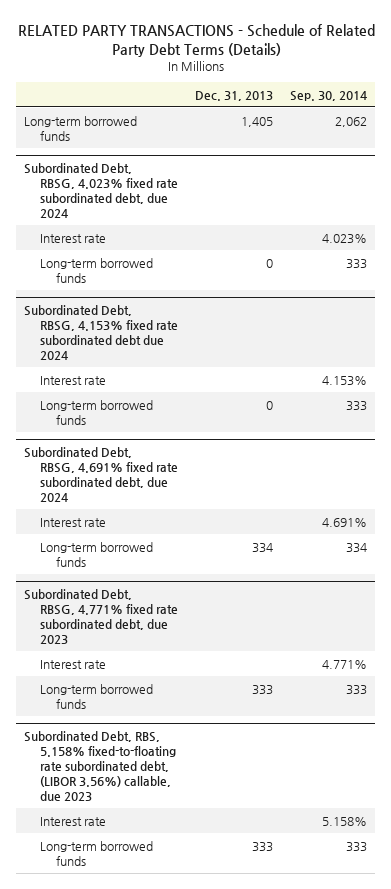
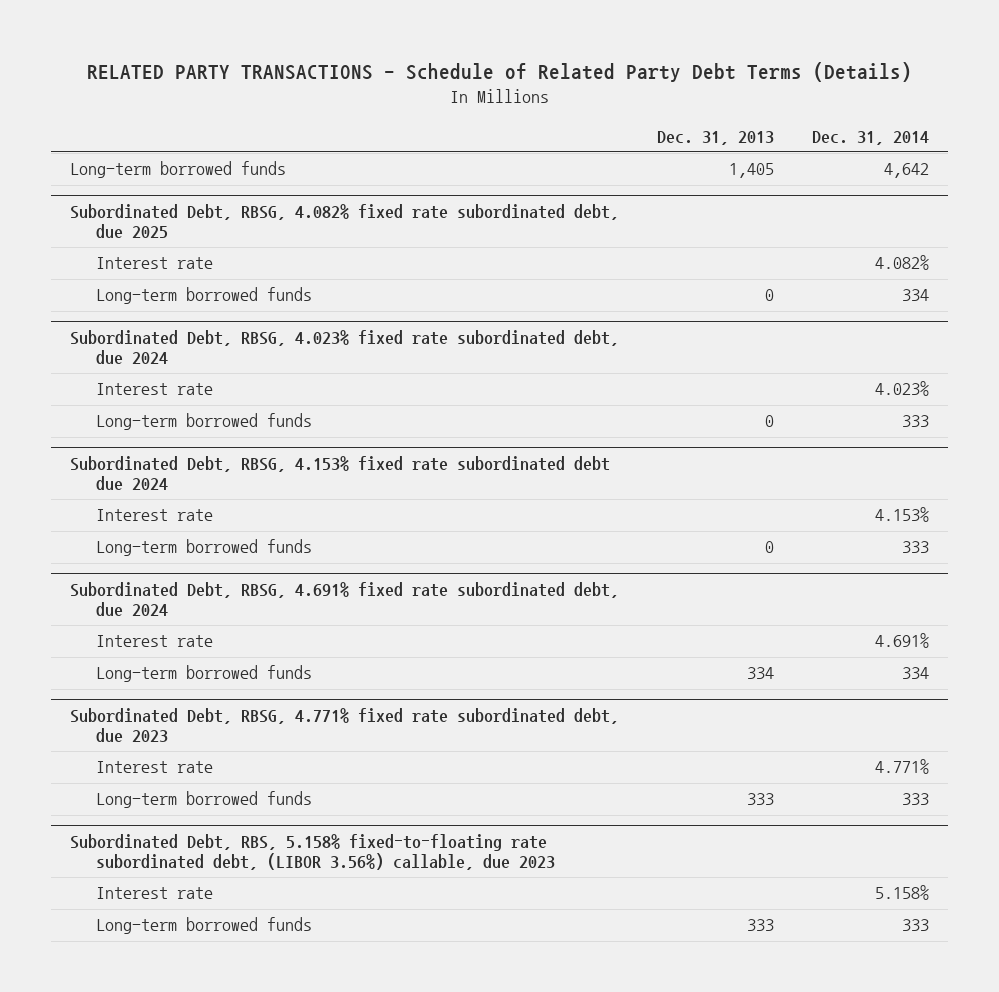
[289,90,367,101] Sep. 30, 2014 -> none
none -> [812,130,930,145] Dec. 31, 2014
none -> [70,203,620,239] Subordinated Debt, RBSG, 4.082% fixed rate subordinated debt, due 2025
none -> [96,257,214,270] Interest rate
none -> [96,287,313,305] Long-term borrowed funds

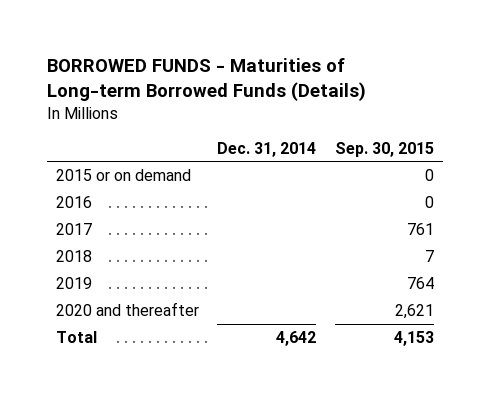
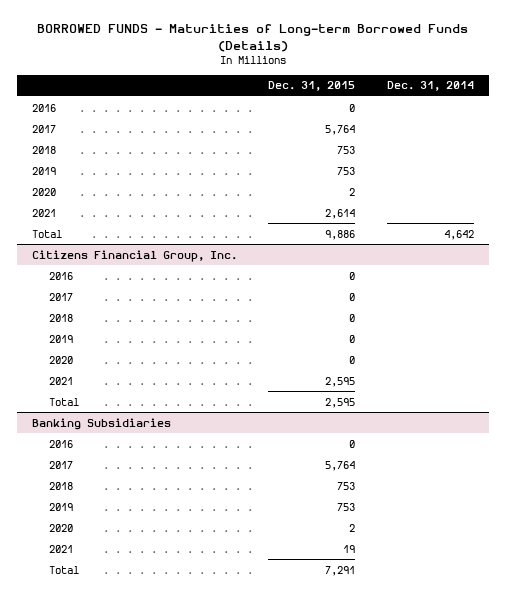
[334,141,434,157] Sep. 30, 2015 -> none
none -> [268,81,356,92] Dec. 31, 2015
[56,169,192,182] 2015 or on demand -> none
none -> [32,187,57,196] 2020
[56,302,200,317] 2020 and thereafter -> [32,208,57,217] 2021
none -> [32,249,238,262] Citizens Financial Group, Inc.
none -> [48,271,73,280] 2016
none -> [48,292,73,301] 2017
none -> [48,313,73,322] 2018
none -> [48,334,73,343] 2019
none -> [48,355,73,364] 2020
none -> [48,376,73,385] 2021
none -> [48,397,79,406] Total
none -> [32,417,172,430] Banking Subsidiaries
none -> [48,439,73,448] 2016
none -> [48,460,73,469] 2017
none -> [48,481,73,490] 2018
none -> [48,502,73,511] 2019
none -> [48,523,73,532] 2020
none -> [48,544,73,553] 2021
none -> [48,565,79,574] Total

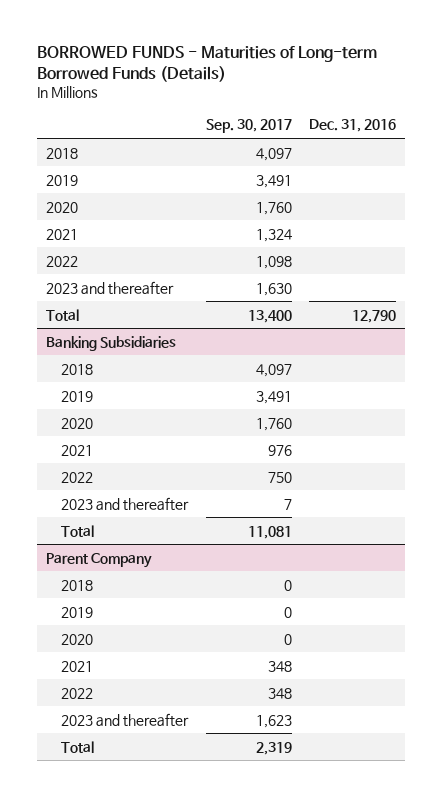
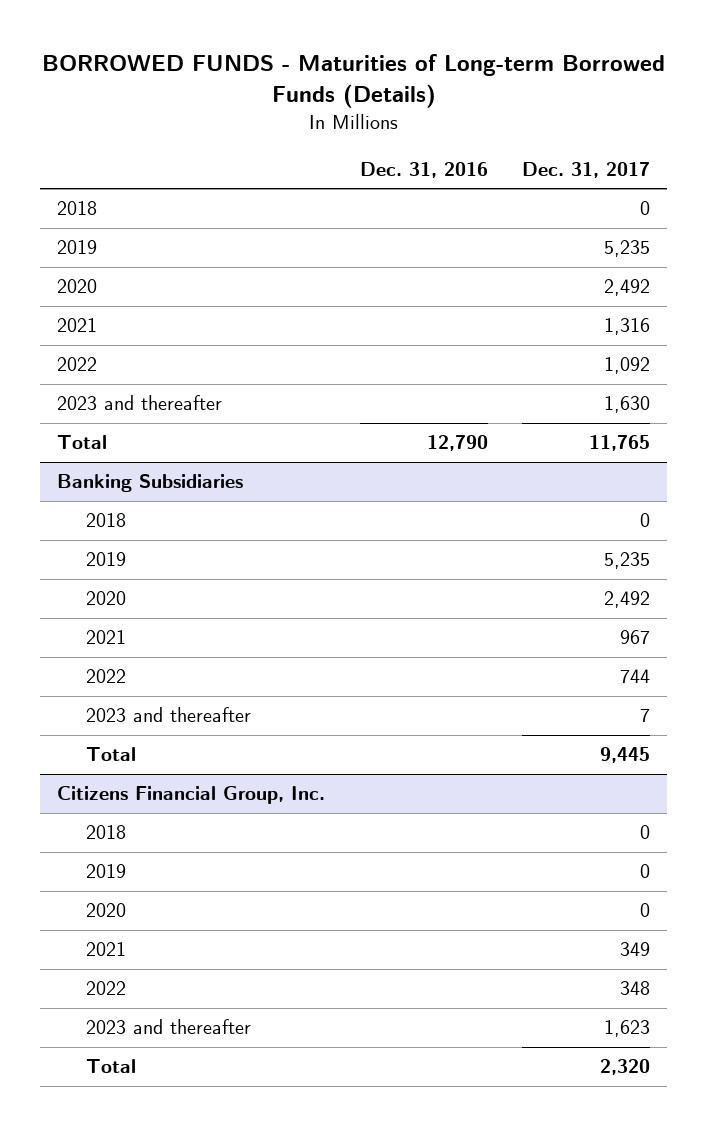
[205,119,292,134] Sep. 30, 2017 -> none
none -> [521,161,650,178] Dec. 31, 2017
[45,552,152,568] Parent Company -> [57,786,326,805] Citizens Financial Group, Inc.

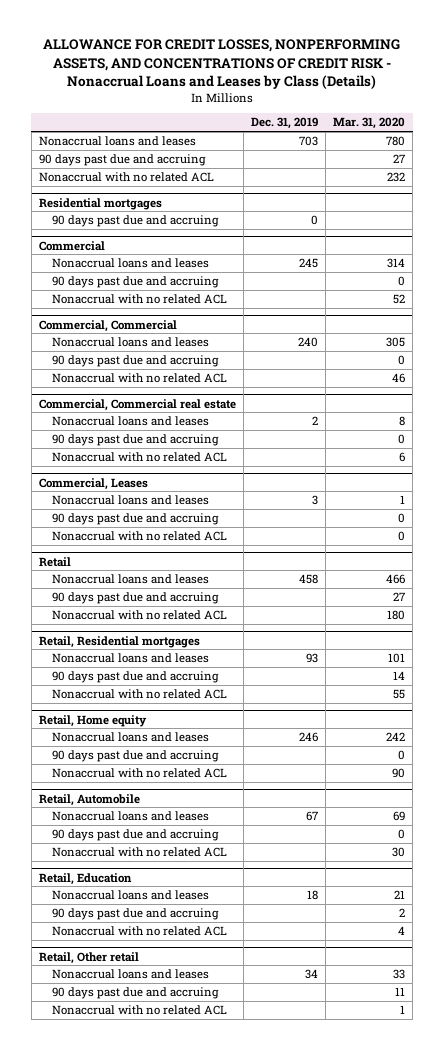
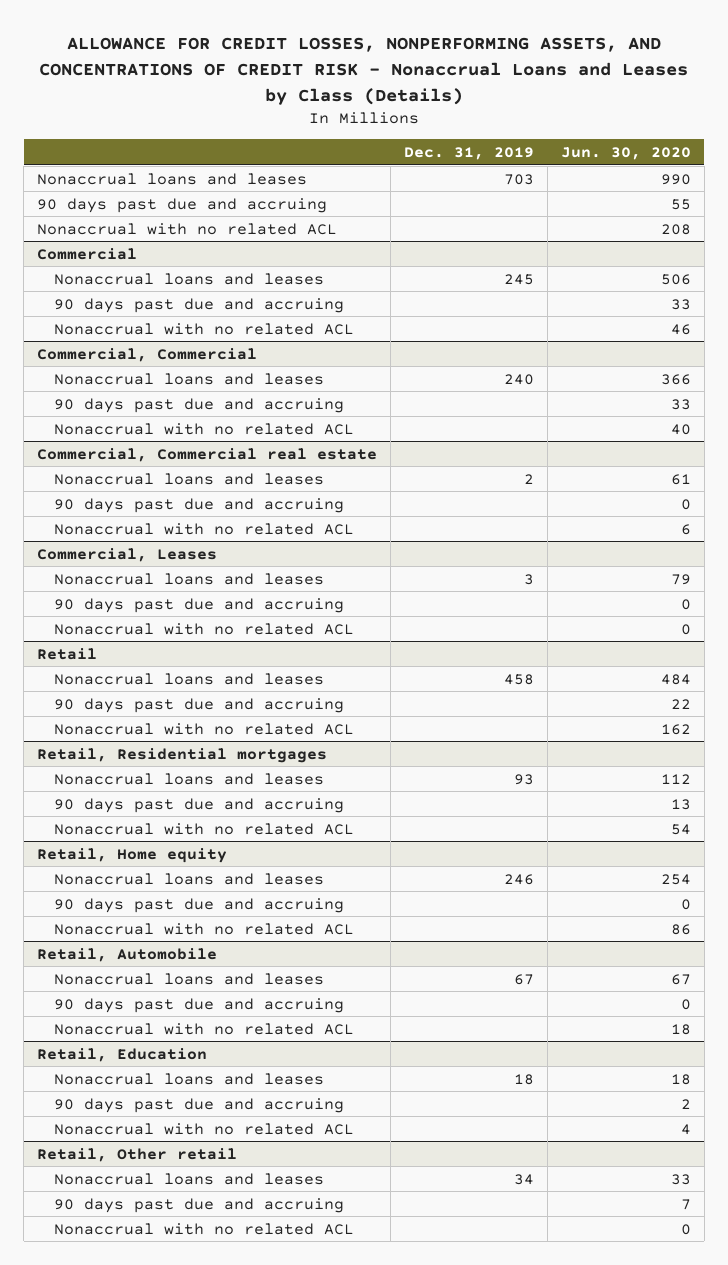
[333,117,406,130] Mar. 31, 2020 -> none
none -> [560,146,691,160] Jun. 30, 2020
[38,197,162,210] Residential mortgages -> none
[52,215,220,228] 90 days past due and accruing -> none

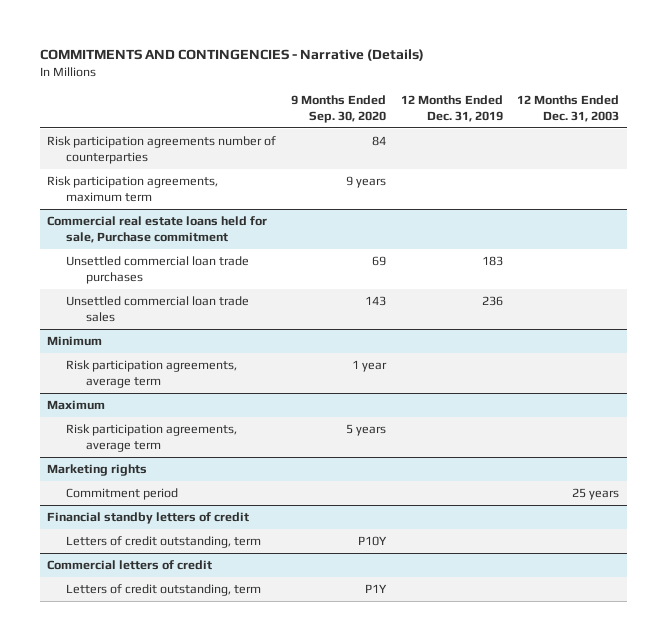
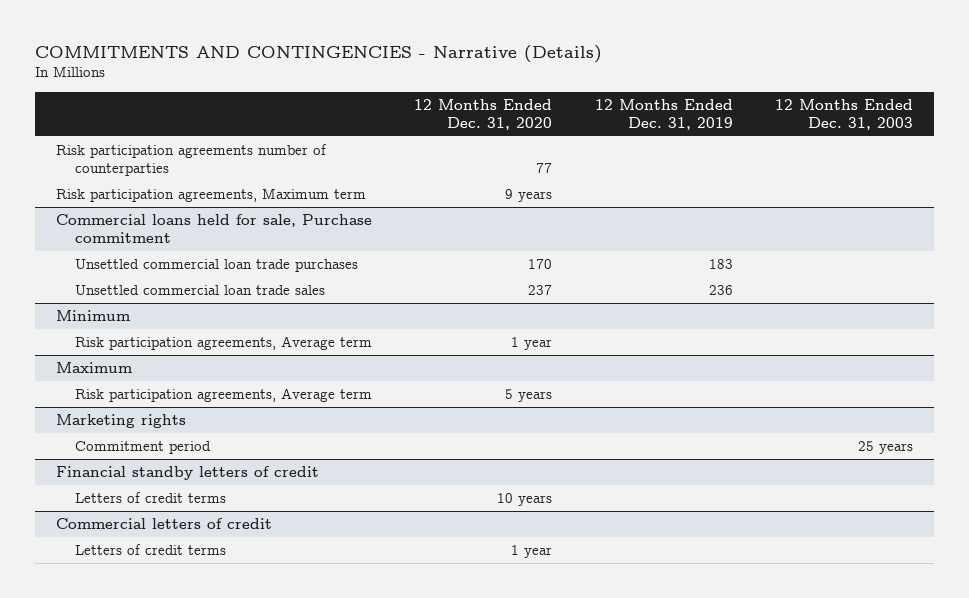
[291,95,387,123] 9 Months Ended Sep. 30, 2020 -> none
none -> [414,99,553,130] 12 Months Ended Dec. 31, 2020
[47,176,219,202] Risk participation agreements, maximum term -> [55,188,366,203] Risk participation agreements, Maximum term
[47,216,268,243] Commercial real estate loans held for sale, Purchase commitment -> [55,214,372,243] Commercial loans held for sale, Purchase commitment
[66,360,238,388] Risk participation agreements, average term -> [75,336,373,351] Risk participation agreements, Average term
[66,424,238,452] Risk participation agreements, average term -> [75,388,373,403] Risk participation agreements, Average term
[66,536,262,549] Letters of credit outstanding, term -> [75,492,227,504] Letters of credit terms
[66,584,262,597] Letters of credit outstanding, term -> [75,544,227,556] Letters of credit terms

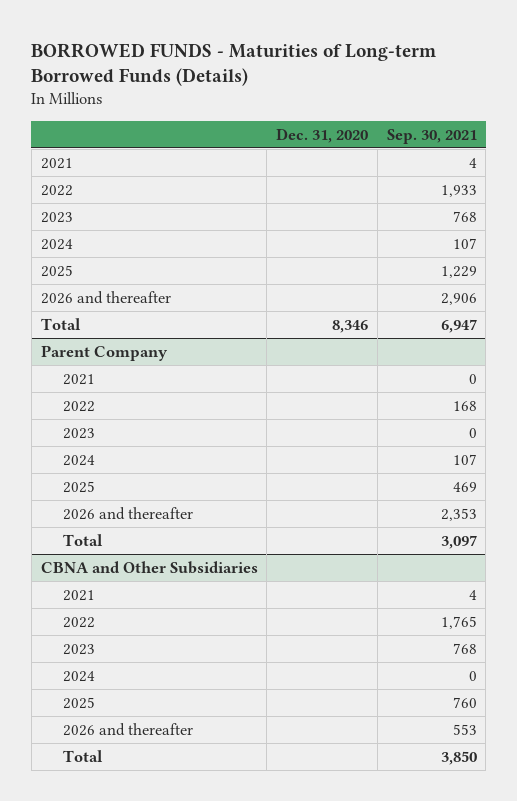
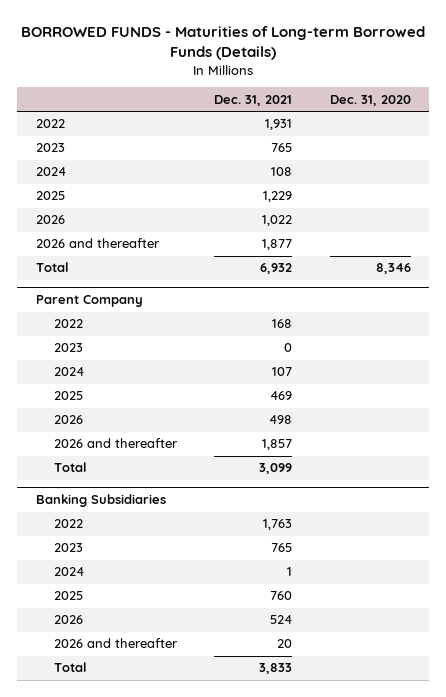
[386,128,477,144] Sep. 30, 2021 -> none
none -> [214,94,293,106] Dec. 31, 2021
[40,157,73,169] 2021 -> none
none -> [35,215,65,225] 2026
[62,373,95,385] 2021 -> none
none -> [54,415,84,425] 2026
[62,589,95,601] 2021 -> none
[40,560,258,574] CBNA and Other Subsidiaries -> [35,494,166,508] Banking Subsidiaries
none -> [54,615,84,625] 2026

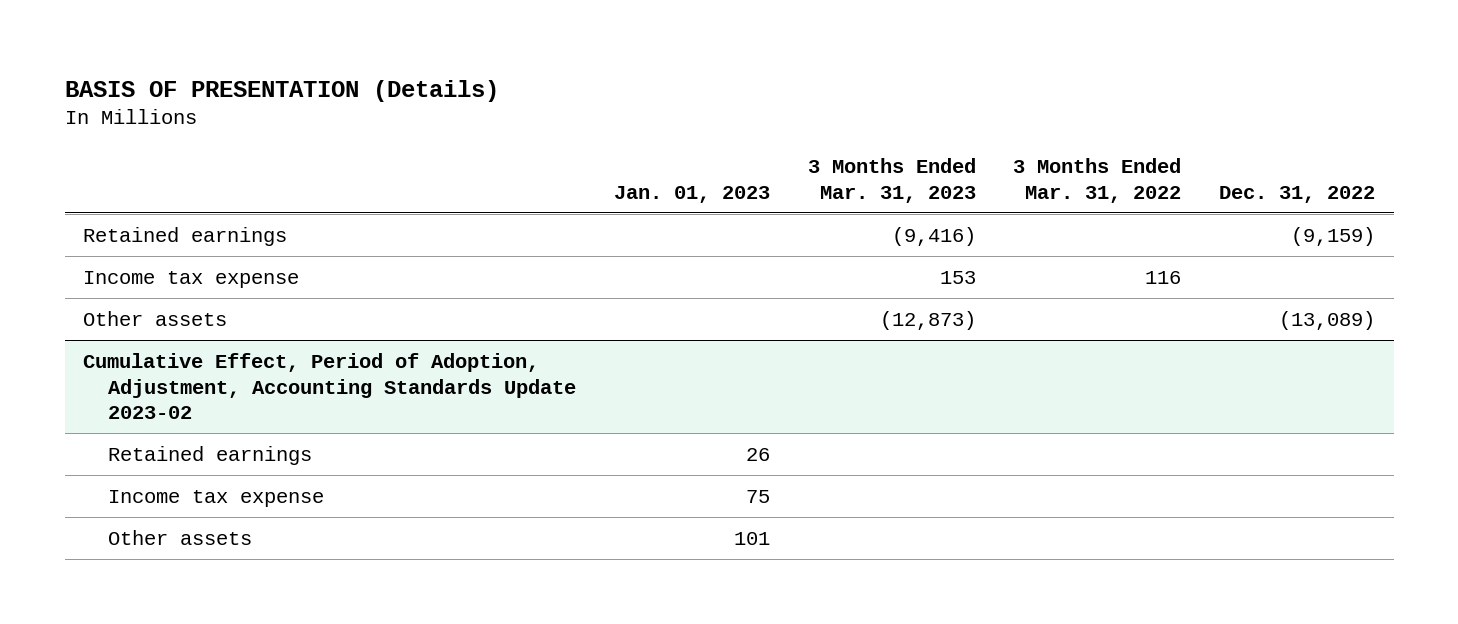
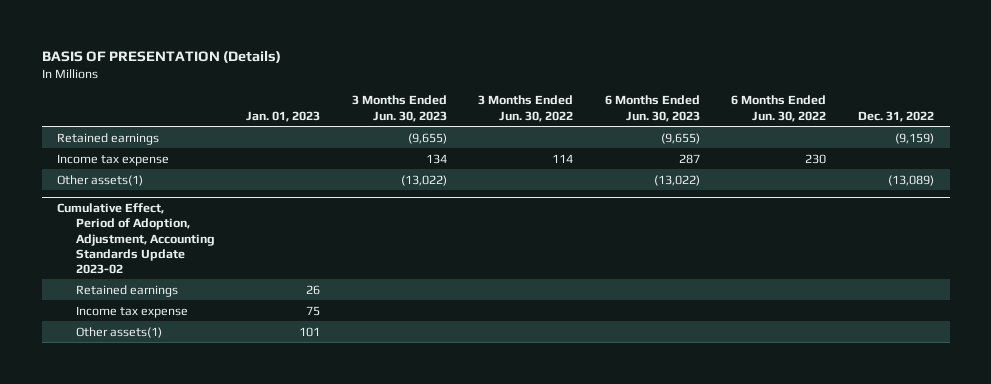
[807,157,976,203] 3 Months Ended Mar. 31, 2023 -> none
[1013,157,1182,203] 3 Months Ended Mar. 31, 2022 -> none
none -> [351,95,447,122] 3 Months Ended Jun. 30, 2023
none -> [478,95,574,122] 3 Months Ended Jun. 30, 2022
none -> [604,95,700,122] 6 Months Ended Jun. 30, 2023
none -> [731,95,827,122] 6 Months Ended Jun. 30, 2022
[83,310,228,326] Other assets -> [57,174,144,186] Other assets(1)
[107,529,252,545] Other assets -> [75,326,162,338] Other assets(1)

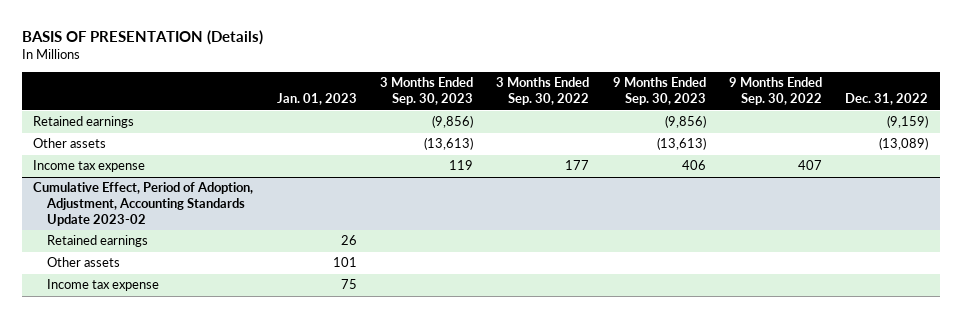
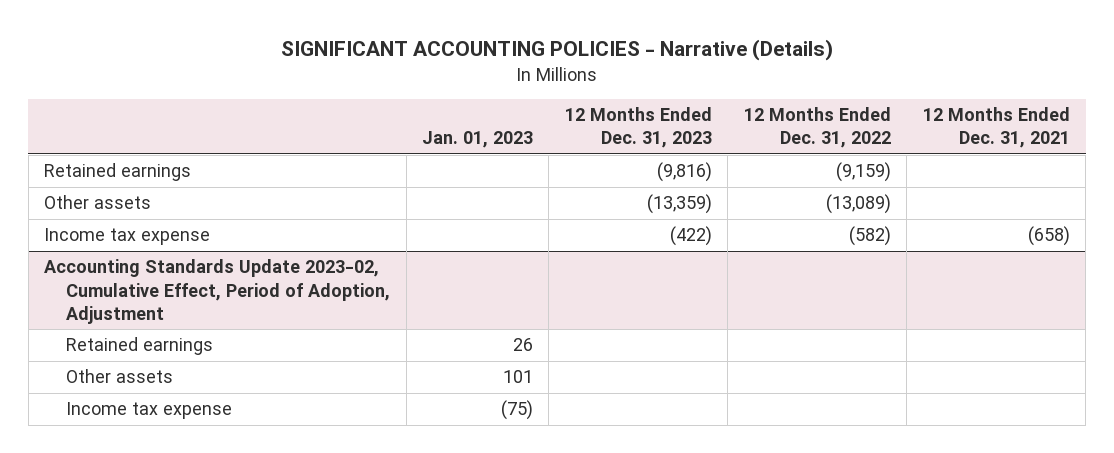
[21,29,263,45] BASIS OF PRESENTATION (Details) -> [280,39,833,62] SIGNIFICANT ACCOUNTING POLICIES - Narrative (Details)
[380,77,474,106] 3 Months Ended Sep. 30, 2023 -> none
[496,77,590,106] 3 Months Ended Sep. 30, 2022 -> none
[612,77,706,106] 9 Months Ended Sep. 30, 2023 -> none
[728,77,822,106] 9 Months Ended Sep. 30, 2022 -> none
[845,93,929,106] Dec. 31, 2022 -> none
none -> [564,107,712,149] 12 Months Ended Dec. 31, 2023
none -> [743,107,891,149] 12 Months Ended Dec. 31, 2022
none -> [922,107,1070,149] 12 Months Ended Dec. 31, 2021
[33,182,254,227] Cumulative Effect, Period of Adoption, Adjustment, Accounting Standards Update 2023-02 -> [43,259,391,324] Accounting Standards Update 2023-02, Cumulative Effect, Period of Adoption, Adjustment
[340,279,357,290] 75 -> [501,400,534,421] (75)

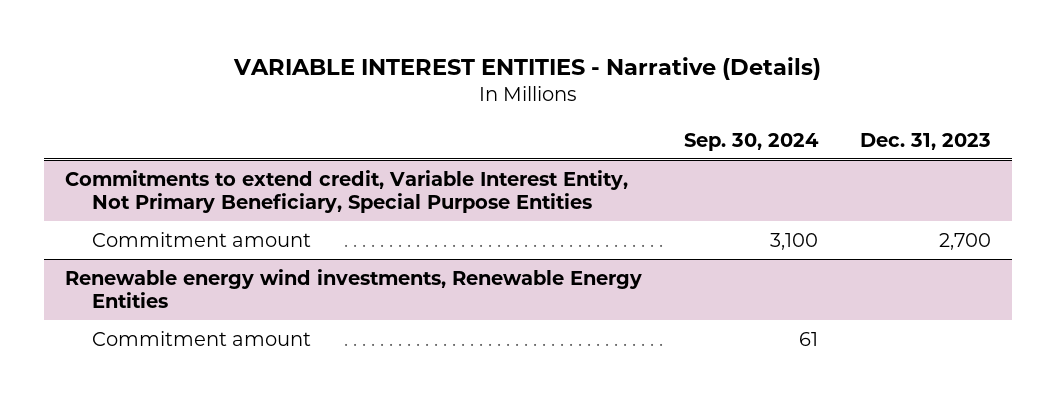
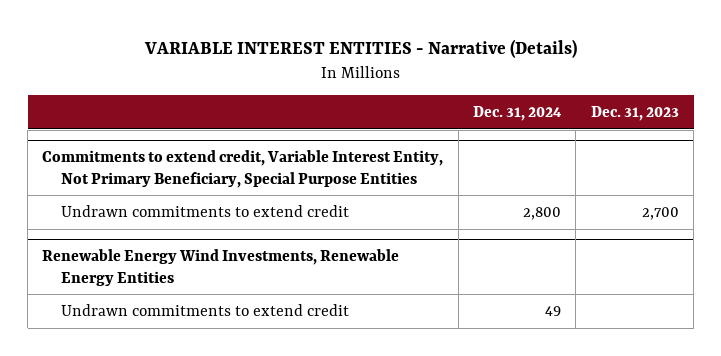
[684,132,820,151] Sep. 30, 2024 -> none
none -> [473,105,563,121] Dec. 31, 2024
[91,231,311,247] Commitment amount -> [61,204,350,217] Undrawn commitments to extend credit
[65,268,643,309] Renewable energy wind investments, Renewable Energy Entities -> [42,249,400,286] Renewable Energy Wind Investments, Renewable Energy Entities
[91,330,311,346] Commitment amount -> [61,303,350,316] Undrawn commitments to extend credit

